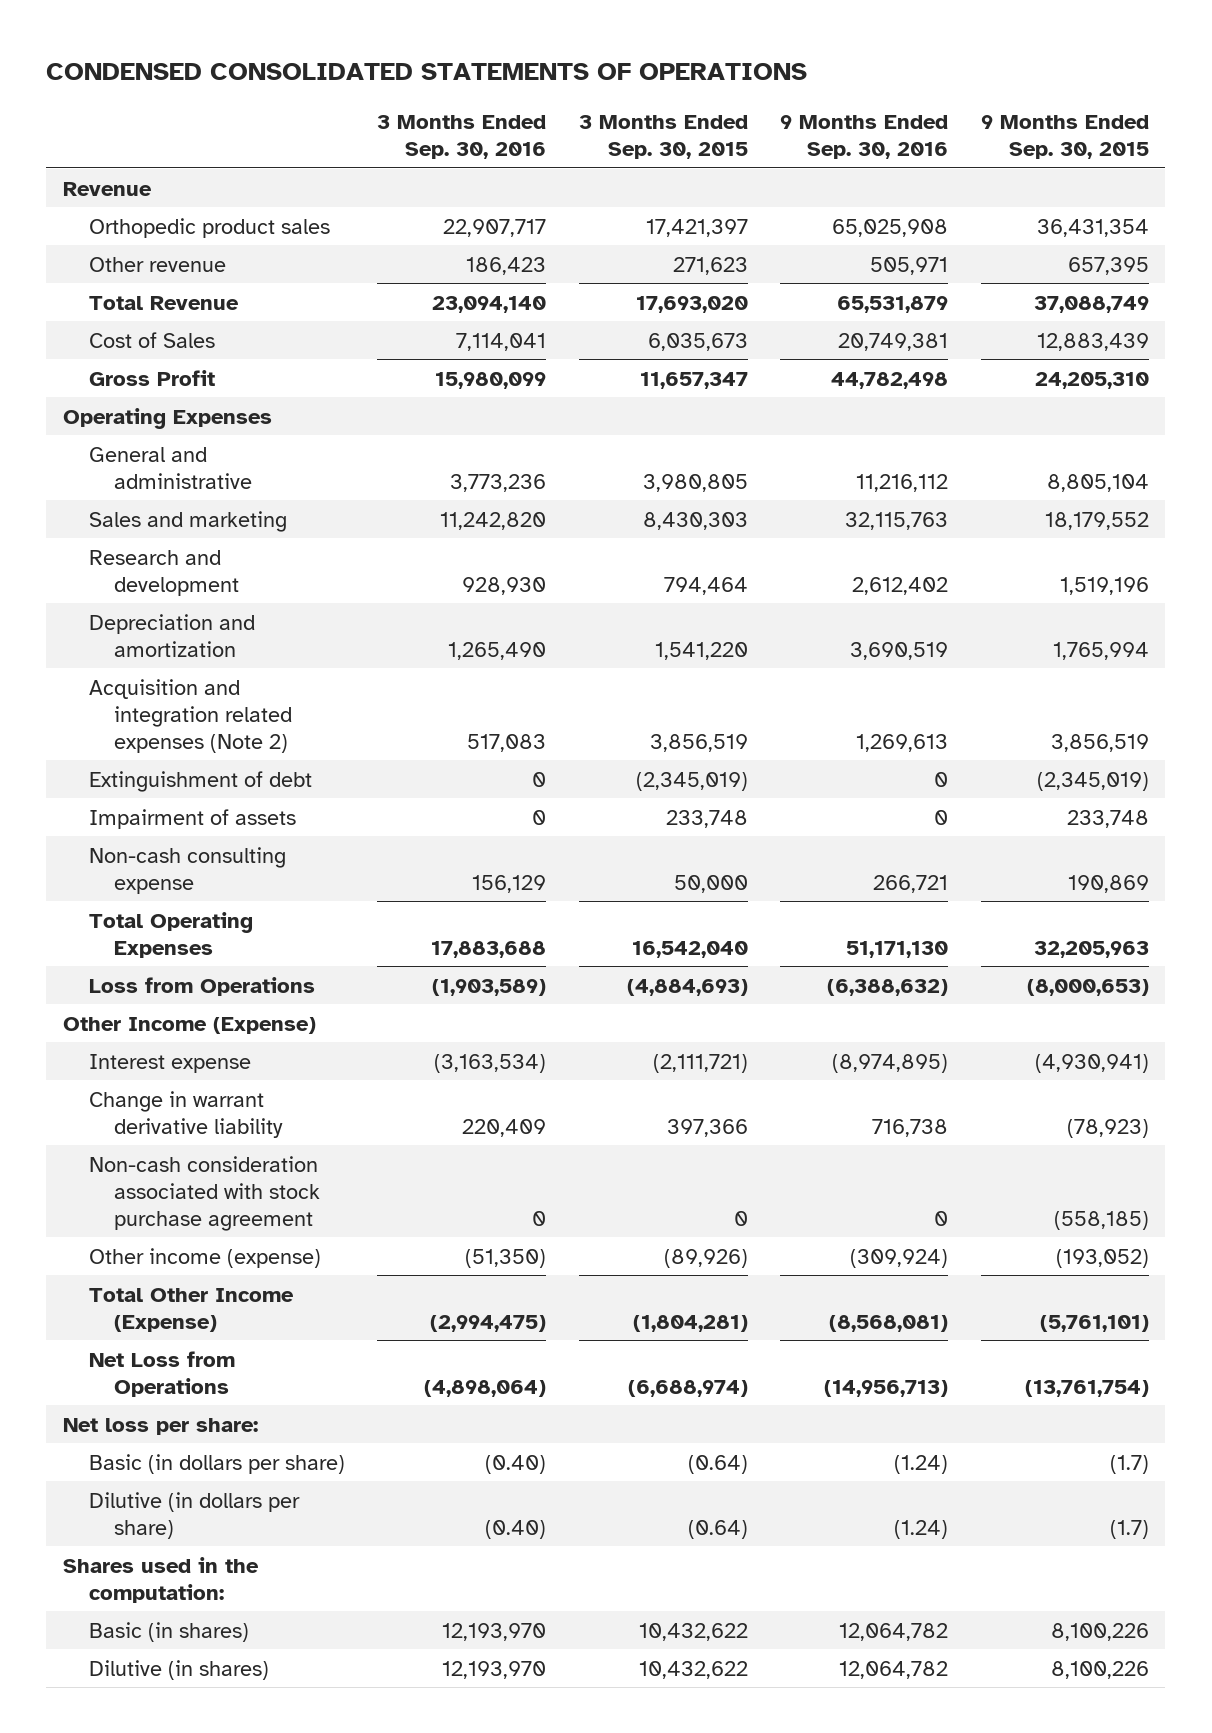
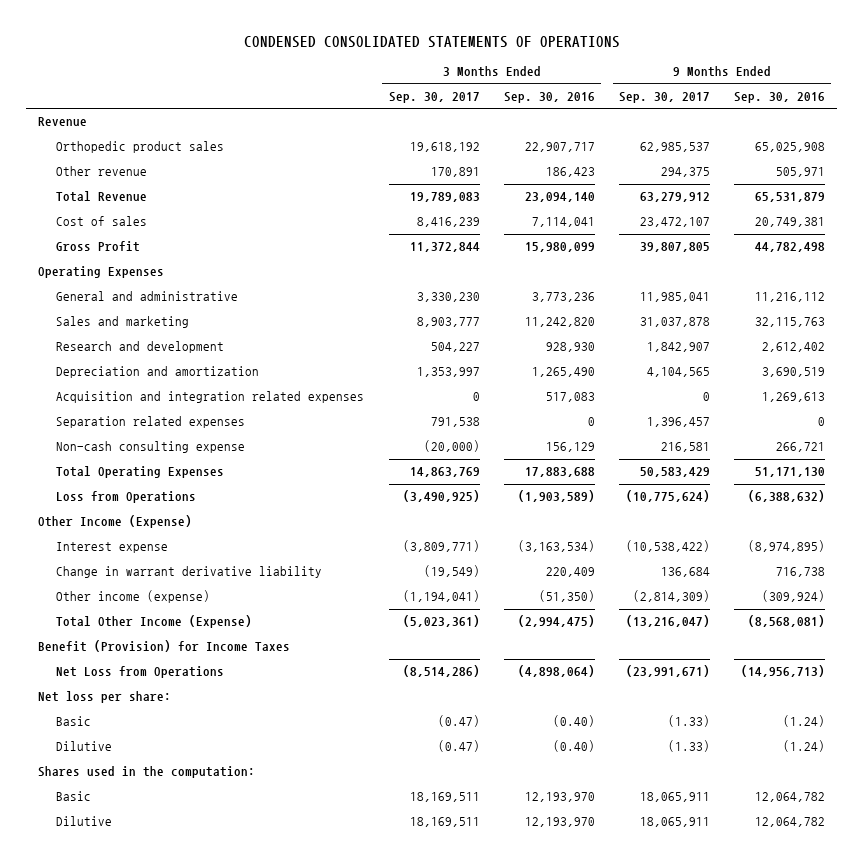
[578,115,748,160] 3 Months Ended Sep. 30, 2015 -> none
[981,115,1150,160] 9 Months Ended Sep. 30, 2015 -> none
none -> [388,91,480,103] Sep. 30, 2017
none -> [618,91,710,103] Sep. 30, 2017
[88,331,215,348] Cost of Sales -> [56,216,148,227] Cost of sales
[88,770,312,792] Extinguishment of debt -> none
[88,808,296,829] Impairment of assets -> none
[88,678,293,753] Acquisition and integration related expenses (Note 2) -> [56,391,365,404] Acquisition and integration related expenses
none -> [56,416,246,429] Separation related expenses
[88,1155,321,1231] Non-cash consideration associated with stock purchase agreement -> none
none -> [38,640,291,653] Benefit (Provision) for Income Taxes
[88,1453,345,1474] Basic (in dollars per share) -> [56,716,92,727] Basic
[88,1491,300,1539] Dilutive (in dollars per share) -> [56,741,113,752] Dilutive
[88,1621,249,1642] Basic (in shares) -> [56,791,92,802] Basic
[88,1659,269,1680] Dilutive (in shares) -> [56,816,113,827] Dilutive

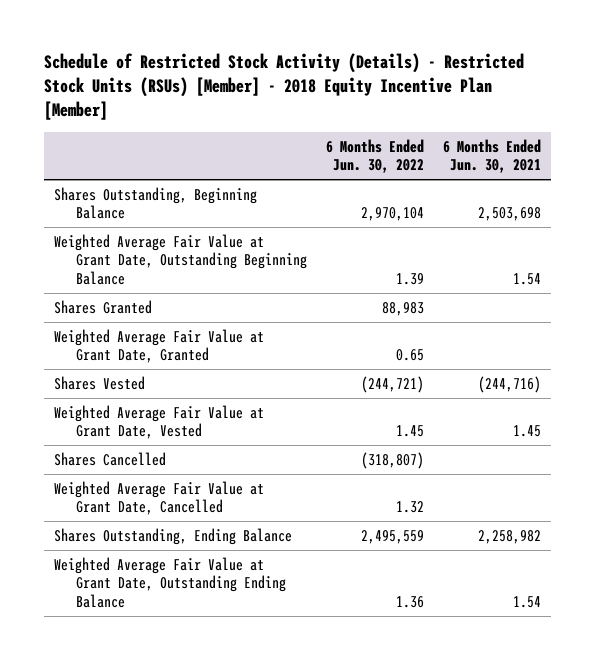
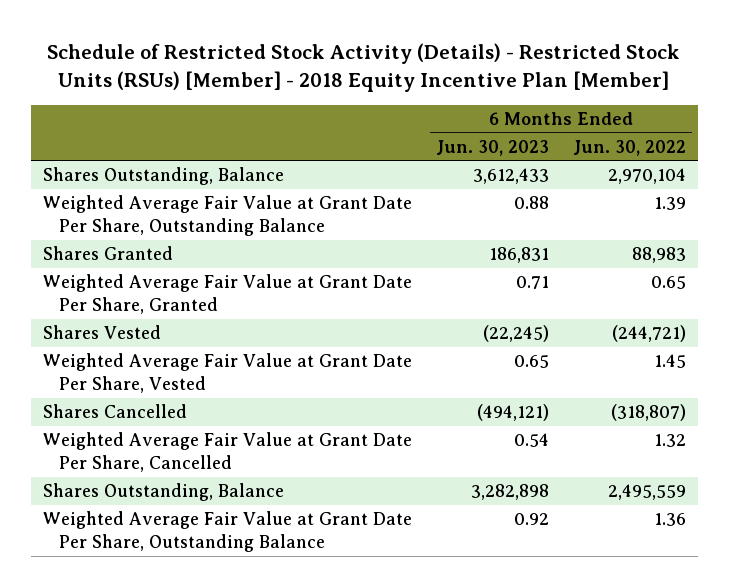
[443,138,542,174] 6 Months Ended Jun. 30, 2021 -> none
none -> [435,139,549,156] Jun. 30, 2023
[53,186,257,220] Shares Outstanding, Beginning Balance -> [42,167,284,186] Shares Outstanding, Balance
[53,233,307,285] Weighted Average Fair Value at Grant Date, Outstanding Beginning Balance -> [42,195,412,237] Weighted Average Fair Value at Grant Date Per Share, Outstanding Balance
[53,328,264,364] Weighted Average Fair Value at Grant Date, Granted -> [42,274,412,315] Weighted Average Fair Value at Grant Date Per Share, Granted
[53,404,264,440] Weighted Average Fair Value at Grant Date, Vested -> [42,353,412,394] Weighted Average Fair Value at Grant Date Per Share, Vested
[53,480,264,516] Weighted Average Fair Value at Grant Date, Cancelled -> [42,432,412,473] Weighted Average Fair Value at Grant Date Per Share, Cancelled
[53,527,292,545] Shares Outstanding, Ending Balance -> [42,483,284,502] Shares Outstanding, Balance
[53,556,286,608] Weighted Average Fair Value at Grant Date, Outstanding Ending Balance -> [42,511,412,553] Weighted Average Fair Value at Grant Date Per Share, Outstanding Balance

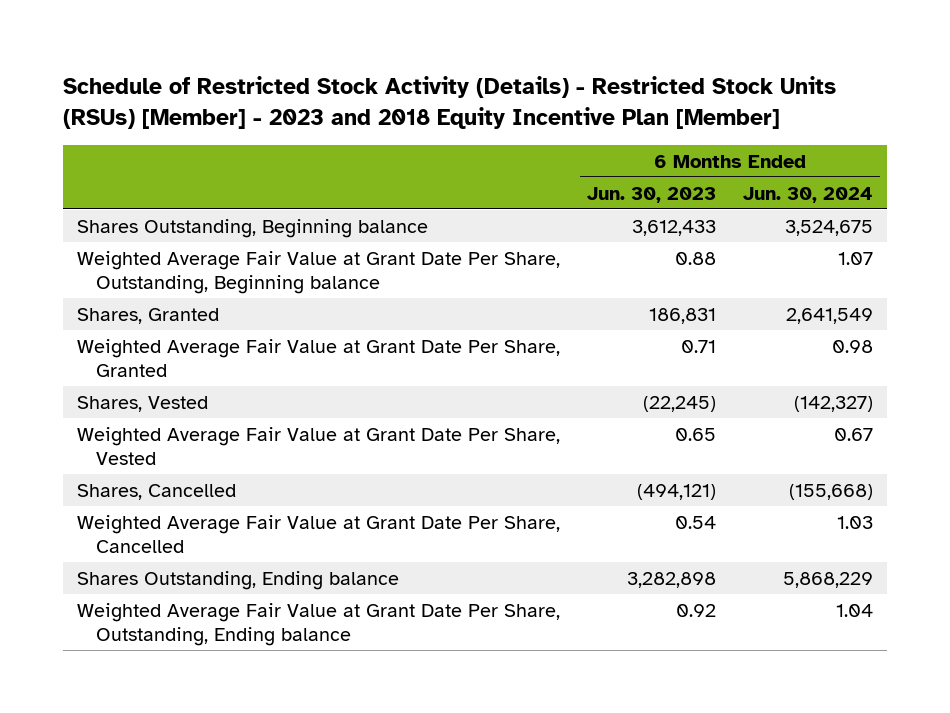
[47,42,681,92] Schedule of Restricted Stock Activity (Details) - Restricted Stock Units (RSUs) [Member] - 2018 Equity Incentive Plan [Member] -> [63,76,837,130] Schedule of Restricted Stock Activity (Details) - Restricted Stock Units (RSUs) [Member] - 2023 and 2018 Equity Incentive Plan [Member]
[573,139,687,156] Jun. 30, 2022 -> none
none -> [743,186,874,203] Jun. 30, 2024
[42,167,284,186] Shares Outstanding, Balance -> [76,218,428,238] Shares Outstanding, Beginning balance
[42,195,412,237] Weighted Average Fair Value at Grant Date Per Share, Outstanding Balance -> [76,250,560,295] Weighted Average Fair Value at Grant Date Per Share, Outstanding, Beginning balance
[42,246,173,261] Shares Granted -> [76,307,219,324] Shares, Granted
[42,325,161,340] Shares Vested -> [76,395,208,412] Shares, Vested
[42,404,187,419] Shares Cancelled -> [76,483,236,500] Shares, Cancelled
[42,483,284,502] Shares Outstanding, Balance -> [76,570,399,590] Shares Outstanding, Ending balance
[42,511,412,553] Weighted Average Fair Value at Grant Date Per Share, Outstanding Balance -> [76,602,560,647] Weighted Average Fair Value at Grant Date Per Share, Outstanding, Ending balance

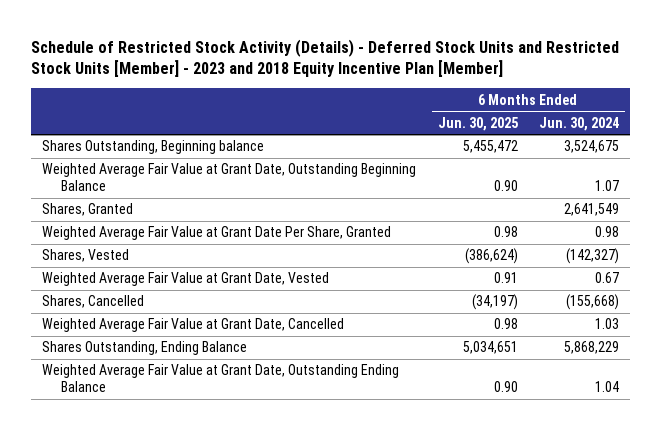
[63,76,837,130] Schedule of Restricted Stock Activity (Details) - Restricted Stock Units (RSUs) [Member] - 2023 and 2018 Equity Incentive Plan [Member] -> [31,38,620,78] Schedule of Restricted Stock Activity (Details) - Deferred Stock Units and Restricted Stock Units [Member] - 2023 and 2018 Equity Incentive Plan [Member]
[586,186,716,203] Jun. 30, 2023 -> none
none -> [437,116,518,131] Jun. 30, 2025
[76,250,560,295] Weighted Average Fair Value at Grant Date Per Share, Outstanding, Beginning balance -> [41,163,416,192] Weighted Average Fair Value at Grant Date, Outstanding Beginning Balance
[76,426,560,466] Weighted Average Fair Value at Grant Date Per Share, Vested -> [41,272,329,287] Weighted Average Fair Value at Grant Date, Vested
[76,514,560,554] Weighted Average Fair Value at Grant Date Per Share, Cancelled -> [41,318,344,333] Weighted Average Fair Value at Grant Date, Cancelled
[76,570,399,590] Shares Outstanding, Ending balance -> [41,341,247,356] Shares Outstanding, Ending Balance
[76,602,560,647] Weighted Average Fair Value at Grant Date Per Share, Outstanding, Ending balance -> [41,364,399,393] Weighted Average Fair Value at Grant Date, Outstanding Ending Balance

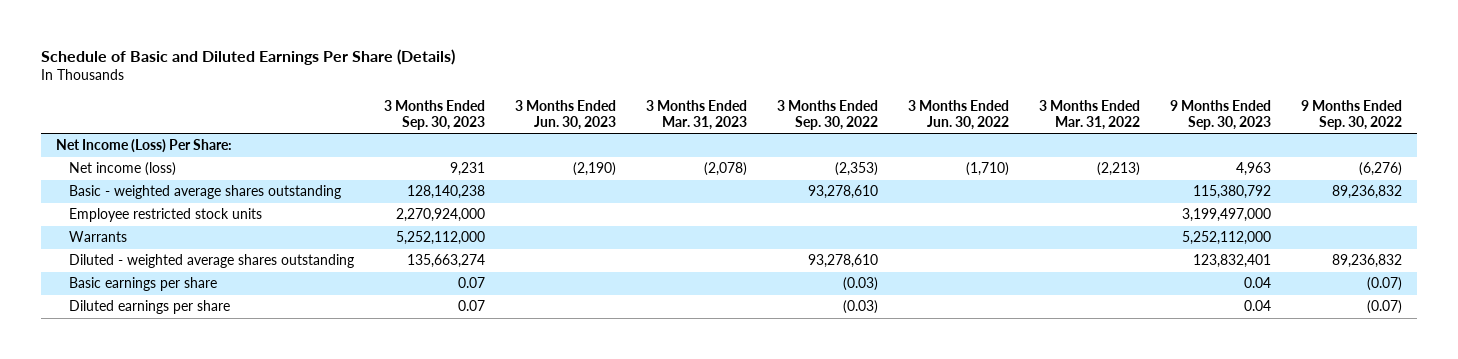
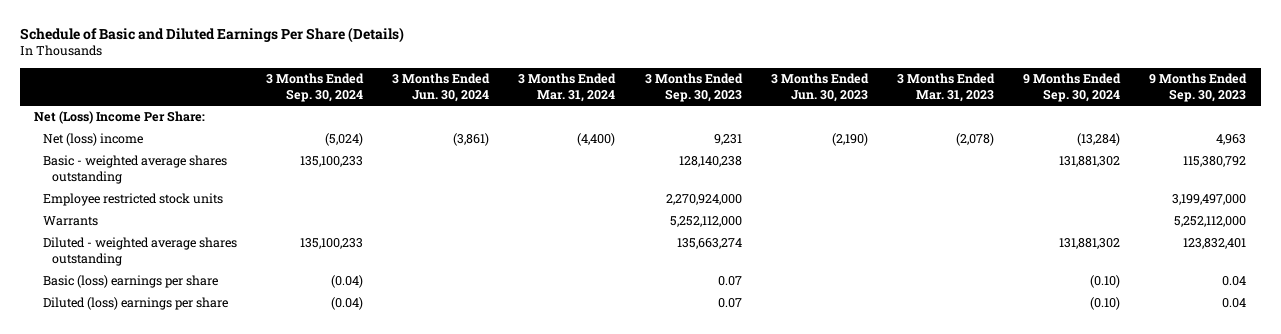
[776,99,878,130] 3 Months Ended Sep. 30, 2022 -> none
[908,99,1010,130] 3 Months Ended Jun. 30, 2022 -> none
[1039,99,1141,130] 3 Months Ended Mar. 31, 2022 -> none
[1301,99,1403,130] 9 Months Ended Sep. 30, 2022 -> none
none -> [266,73,365,102] 3 Months Ended Sep. 30, 2024
none -> [392,73,491,102] 3 Months Ended Jun. 30, 2024
none -> [518,73,617,102] 3 Months Ended Mar. 31, 2024
none -> [1023,73,1122,102] 9 Months Ended Sep. 30, 2024
[55,139,232,154] Net Income (Loss) Per Share: -> [34,111,206,125] Net (Loss) Income Per Share:
[68,162,176,177] Net income (loss) -> [42,133,143,147] Net (loss) income
[68,277,217,292] Basic earnings per share -> [42,275,218,289] Basic (loss) earnings per share
[68,300,230,315] Diluted earnings per share -> [42,297,228,311] Diluted (loss) earnings per share

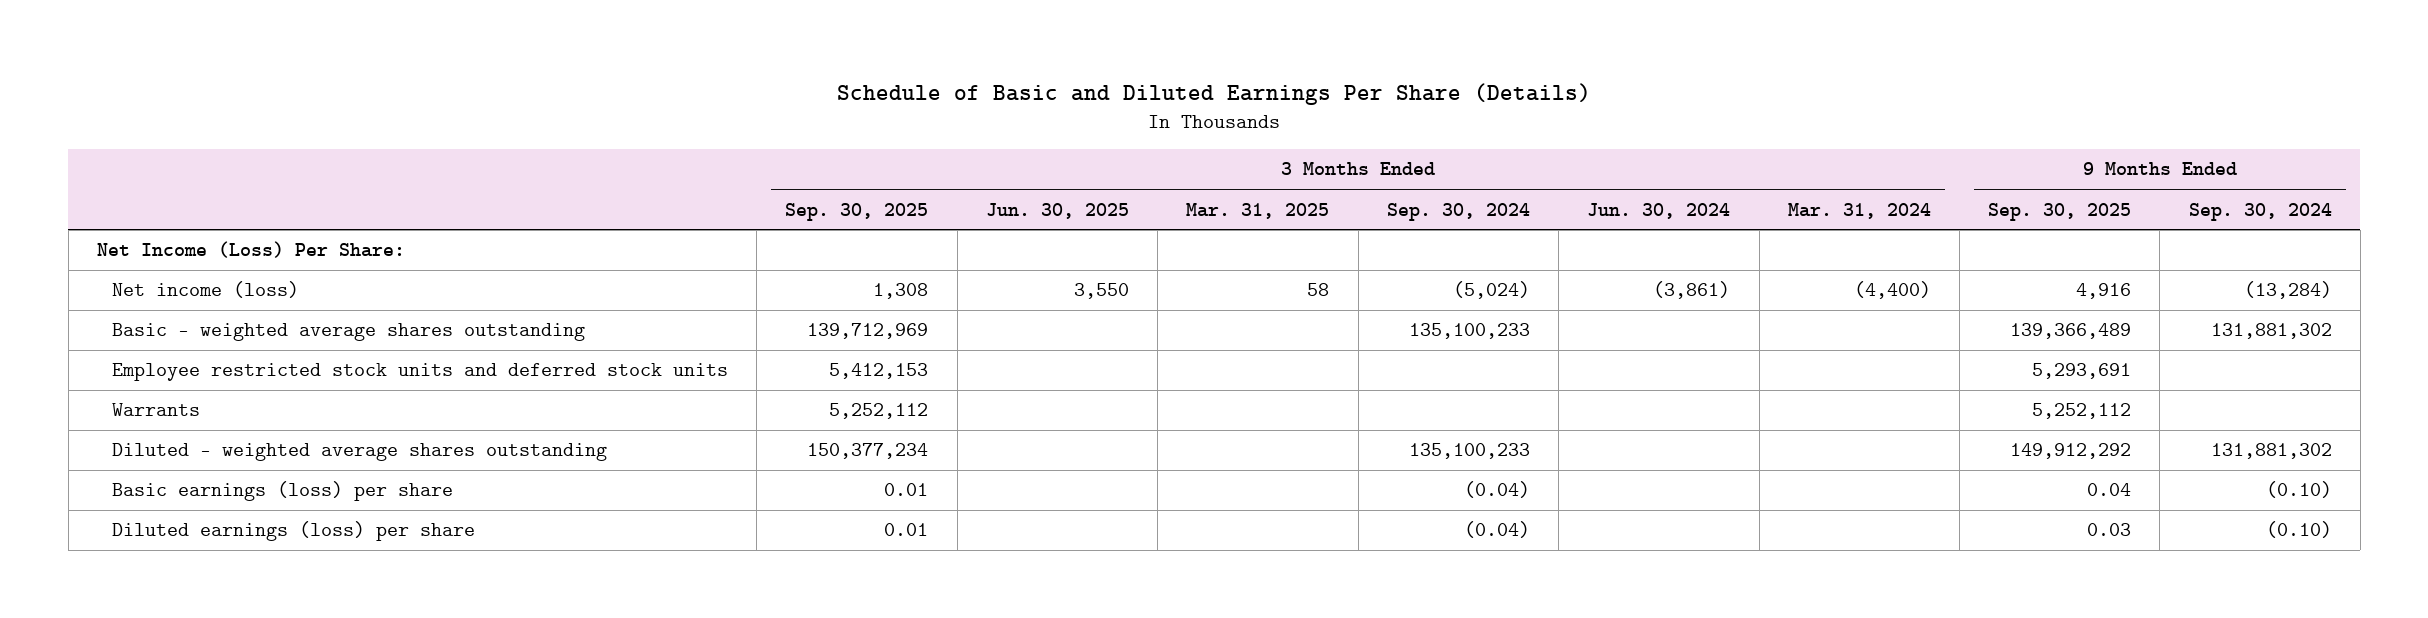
[644,73,743,102] 3 Months Ended Sep. 30, 2023 -> none
[770,73,869,102] 3 Months Ended Jun. 30, 2023 -> none
[896,73,995,102] 3 Months Ended Mar. 31, 2023 -> none
[1149,73,1248,102] 9 Months Ended Sep. 30, 2023 -> none
none -> [785,202,929,221] Sep. 30, 2025
none -> [985,202,1129,219] Jun. 30, 2025
none -> [1186,202,1330,219] Mar. 31, 2025
none -> [1988,202,2132,221] Sep. 30, 2025
[34,111,206,125] Net (Loss) Income Per Share: -> [96,241,405,259] Net Income (Loss) Per Share:
[42,133,143,147] Net (loss) income -> [111,281,299,299] Net income (loss)
[42,193,223,207] Employee restricted stock units -> [111,363,728,382] Employee restricted stock units and deferred stock units
[42,275,218,289] Basic (loss) earnings per share -> [111,481,453,502] Basic earnings (loss) per share
[42,297,228,311] Diluted (loss) earnings per share -> [111,521,475,542] Diluted earnings (loss) per share

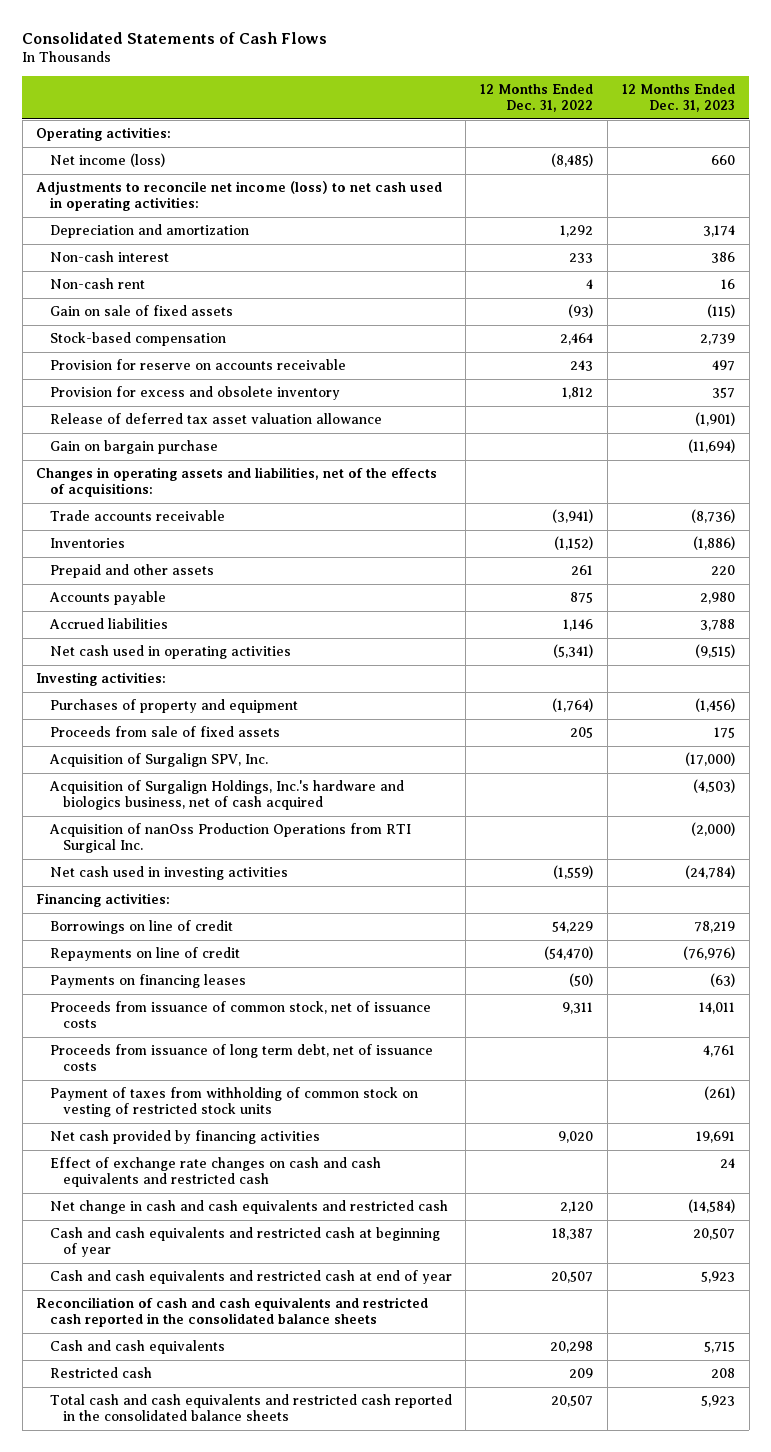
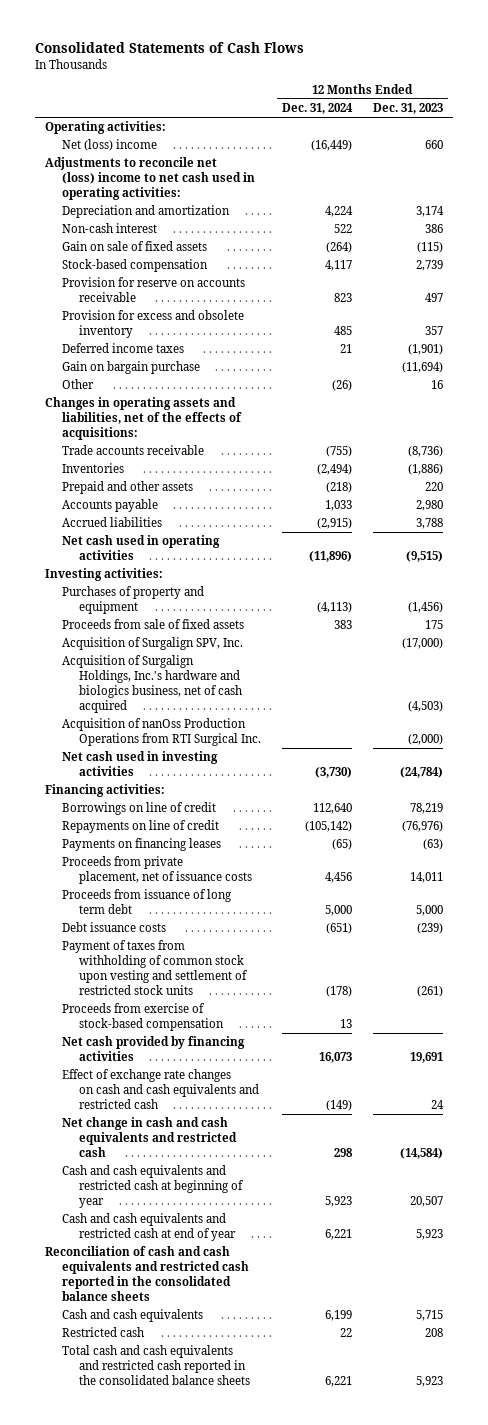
[480,84,594,113] 12 Months Ended Dec. 31, 2022 -> none
none -> [281,103,353,115] Dec. 31, 2024
[49,153,165,168] Net income (loss) -> [62,139,158,152] Net (loss) income
[36,181,443,212] Adjustments to reconcile net income (loss) to net cash used in operating activities: -> [45,157,256,201] Adjustments to reconcile net (loss) income to net cash used in operating activities:
[49,278,145,290] Non-cash rent -> none
[49,413,382,425] Release of deferred tax asset valuation allowance -> [62,343,185,354] Deferred income taxes
none -> [62,379,95,390] Other
[49,1001,431,1029] Proceeds from issuance of common stock, net of issuance costs -> [62,856,253,885] Proceeds from private placement, net of issuance costs
[49,1044,433,1072] Proceeds from issuance of long term debt, net of issuance costs -> [62,889,233,915] Proceeds from issuance of long term debt
[702,1045,735,1058] 4,761 -> [415,905,443,917] 5,000
none -> [62,922,167,933] Debt issuance costs
[49,1087,418,1118] Payment of taxes from withholding of common stock on vesting of restricted stock units -> [62,940,249,995] Payment of taxes from withholding of common stock upon vesting and settlement of restricted stock units
none -> [62,1003,225,1032] Proceeds from exercise of stock-based compensation

